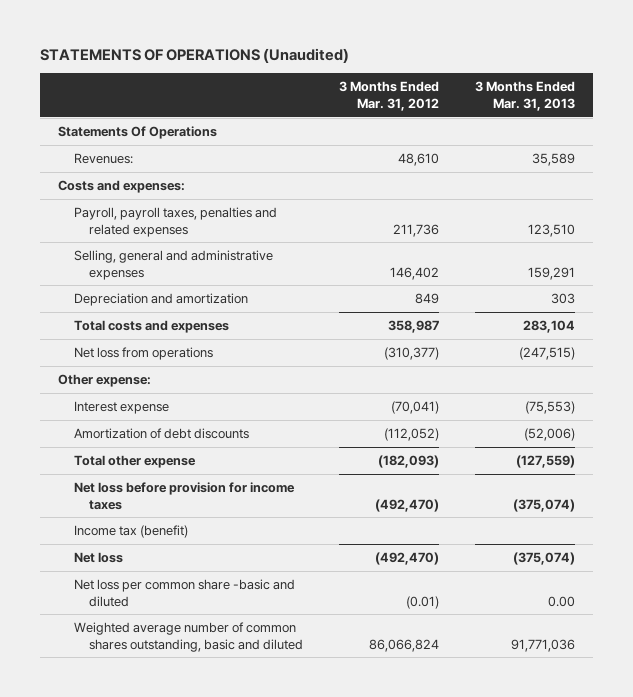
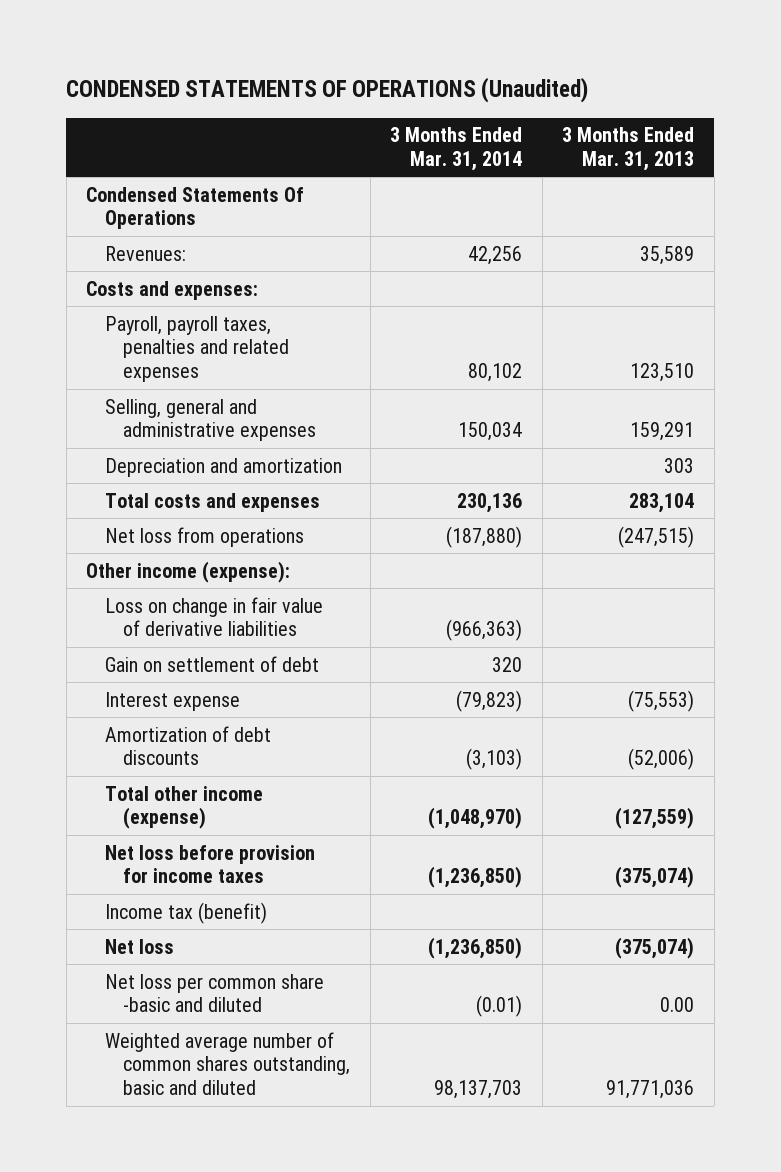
[40,48,350,64] STATEMENTS OF OPERATIONS (Unaudited) -> [66,77,589,104] CONDENSED STATEMENTS OF OPERATIONS (Unaudited)
[338,81,439,112] 3 Months Ended Mar. 31, 2012 -> none
none -> [390,127,523,172] 3 Months Ended Mar. 31, 2014
[58,125,218,139] Statements Of Operations -> [86,186,305,230] Condensed Statements Of Operations
[58,373,152,387] Other expense: -> [86,560,291,583] Other income (expense):
none -> [104,596,323,637] Loss on change in fair value of derivative liabilities
none -> [104,655,319,672] Gain on settlement of debt
[73,454,196,468] Total other expense -> [104,785,263,830] Total other income (expense)

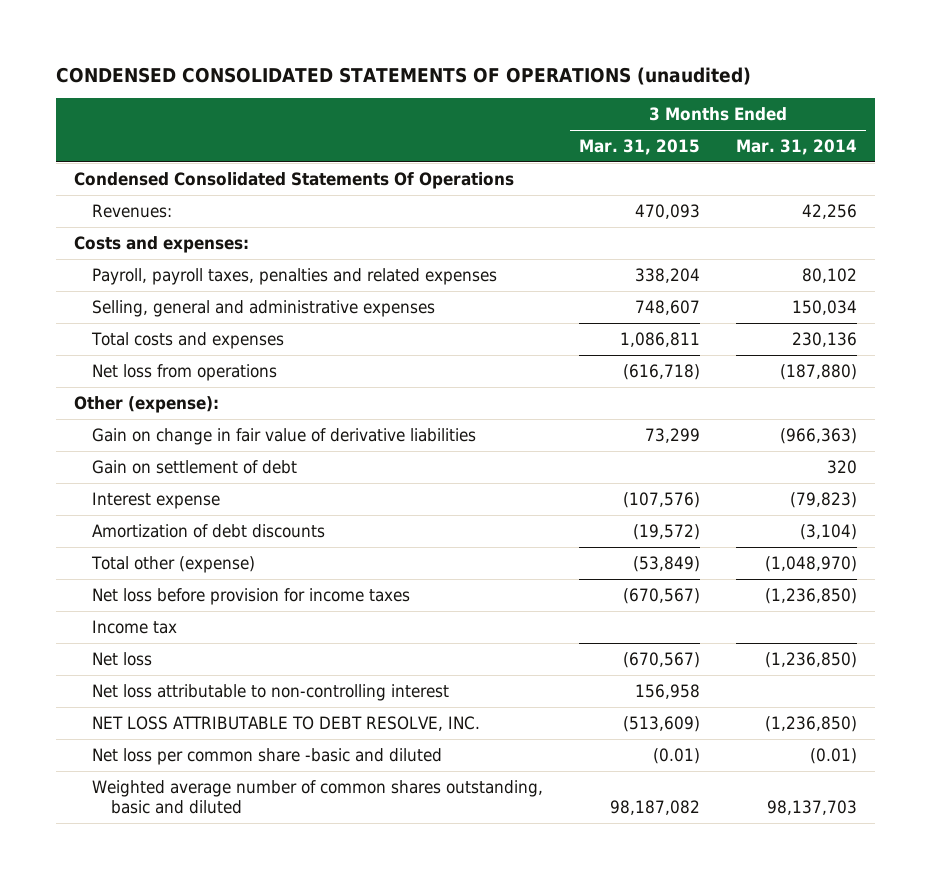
[66,77,589,104] CONDENSED STATEMENTS OF OPERATIONS (Unaudited) -> [56,66,752,85] CONDENSED CONSOLIDATED STATEMENTS OF OPERATIONS (unaudited)
[562,127,695,172] 3 Months Ended Mar. 31, 2013 -> none
none -> [579,138,701,155] Mar. 31, 2015
[86,186,305,230] Condensed Statements Of Operations -> [74,171,515,189] Condensed Consolidated Statements Of Operations
[104,457,342,477] Depreciation and amortization -> none
[86,560,291,583] Other income (expense): -> [74,395,220,413] Other (expense):
[104,596,323,637] Loss on change in fair value of derivative liabilities -> [92,427,477,445] Gain on change in fair value of derivative liabilities
[466,748,523,771] (3,103) -> [799,523,857,540] (3,104)
[104,785,263,830] Total other income (expense) -> [91,555,256,573] Total other (expense)
[104,901,267,924] Income tax (benefit) -> [92,619,178,634] Income tax
none -> [92,683,450,701] Net loss attributable to non-controlling interest
none -> [92,715,481,731] NET LOSS ATTRIBUTABLE TO DEBT RESOLVE, INC.

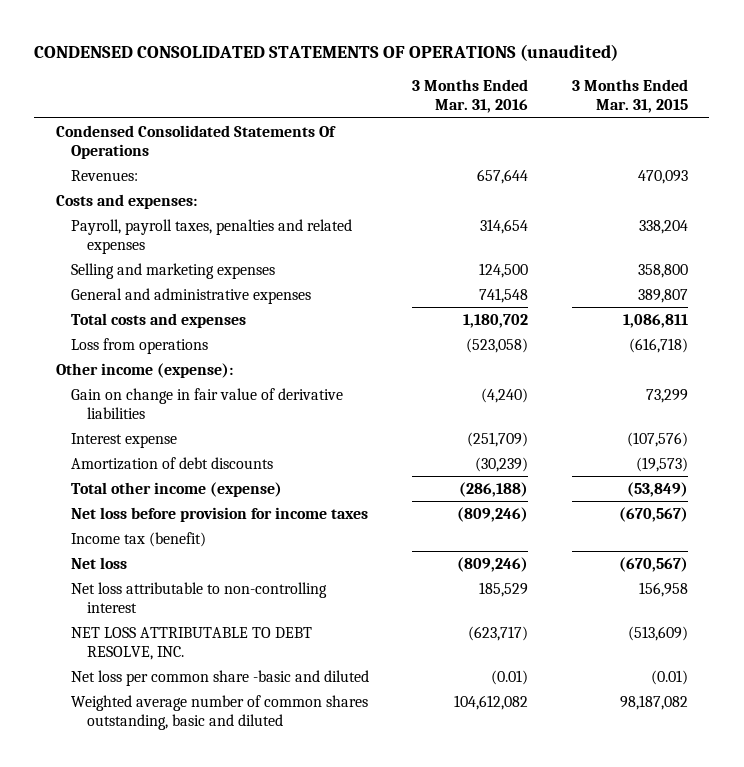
[735,138,857,155] Mar. 31, 2014 -> none
none -> [412,79,529,114] 3 Months Ended Mar. 31, 2016
none -> [71,262,276,279] Selling and marketing expenses
[92,299,436,317] Selling, general and administrative expenses -> [71,287,312,304] General and administrative expenses
[635,299,701,315] 748,607 -> [637,288,688,303] 389,807
[92,363,278,381] Net loss from operations -> [71,337,209,354] Loss from operations
[74,395,220,413] Other (expense): -> [55,362,233,378] Other income (expense):
[92,459,298,474] Gain on settlement of debt -> none
[633,523,701,540] (19,572) -> [635,456,688,472] (19,573)
[91,555,256,573] Total other (expense) -> [71,481,283,497] Total other income (expense)
[92,619,178,634] Income tax -> [71,531,207,547] Income tax (benefit)

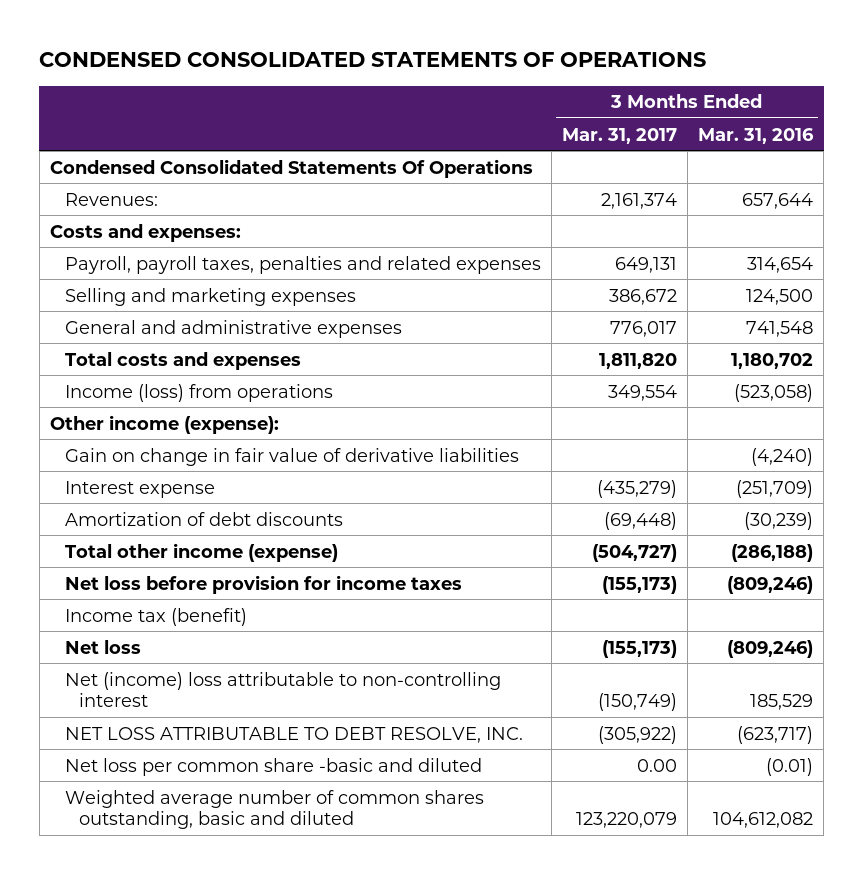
[34,44,619,62] CONDENSED CONSOLIDATED STATEMENTS OF OPERATIONS (unaudited) -> [39,52,707,68] CONDENSED CONSOLIDATED STATEMENTS OF OPERATIONS
[571,79,688,114] 3 Months Ended Mar. 31, 2015 -> none
none -> [561,127,677,144] Mar. 31, 2017
[71,337,209,354] Loss from operations -> [64,383,333,402] Income (loss) from operations
[71,581,328,613] Net loss attributable to non-controlling interest -> [64,671,501,707] Net (income) loss attributable to non-controlling interest

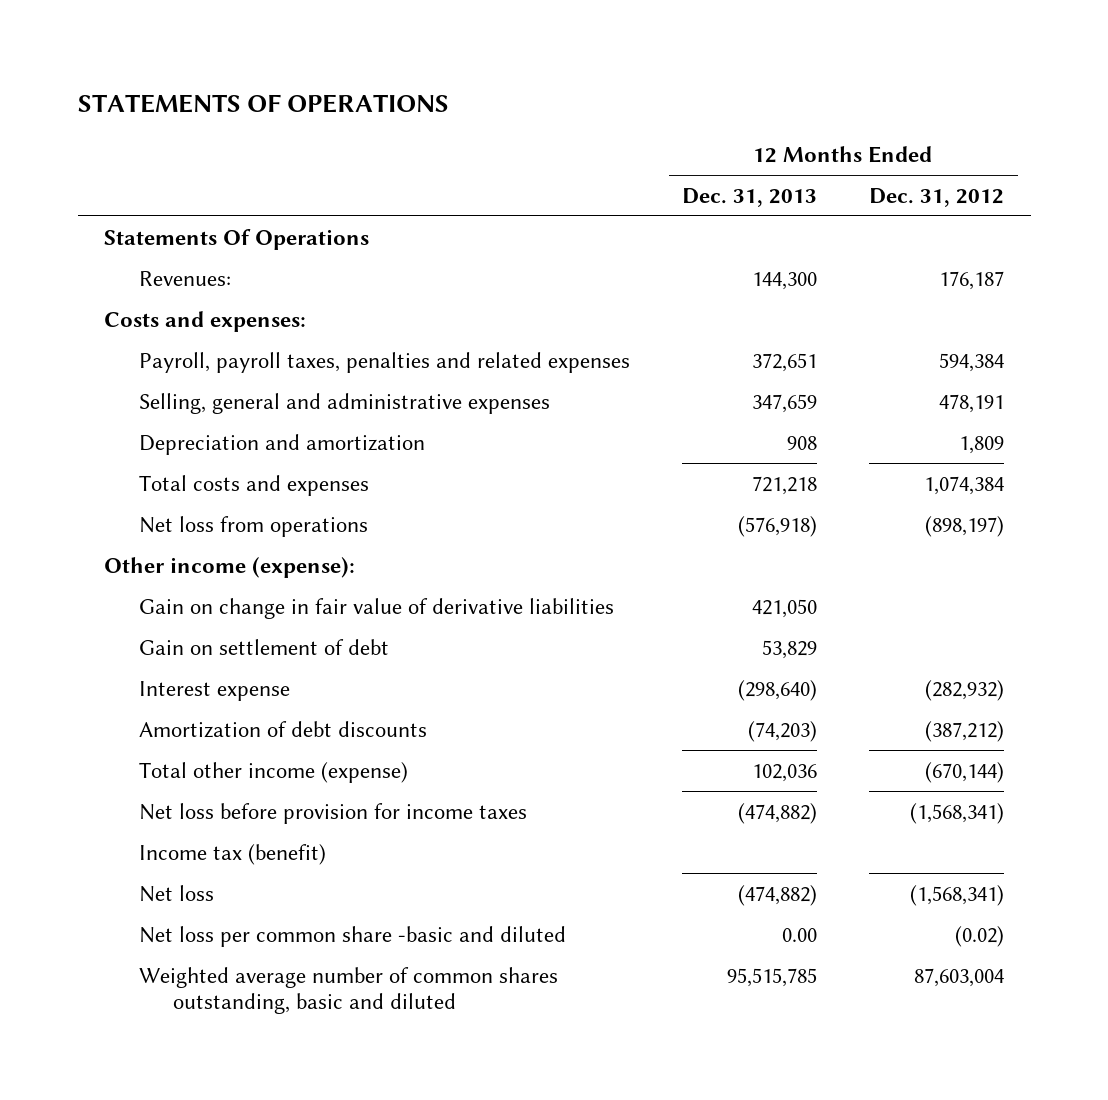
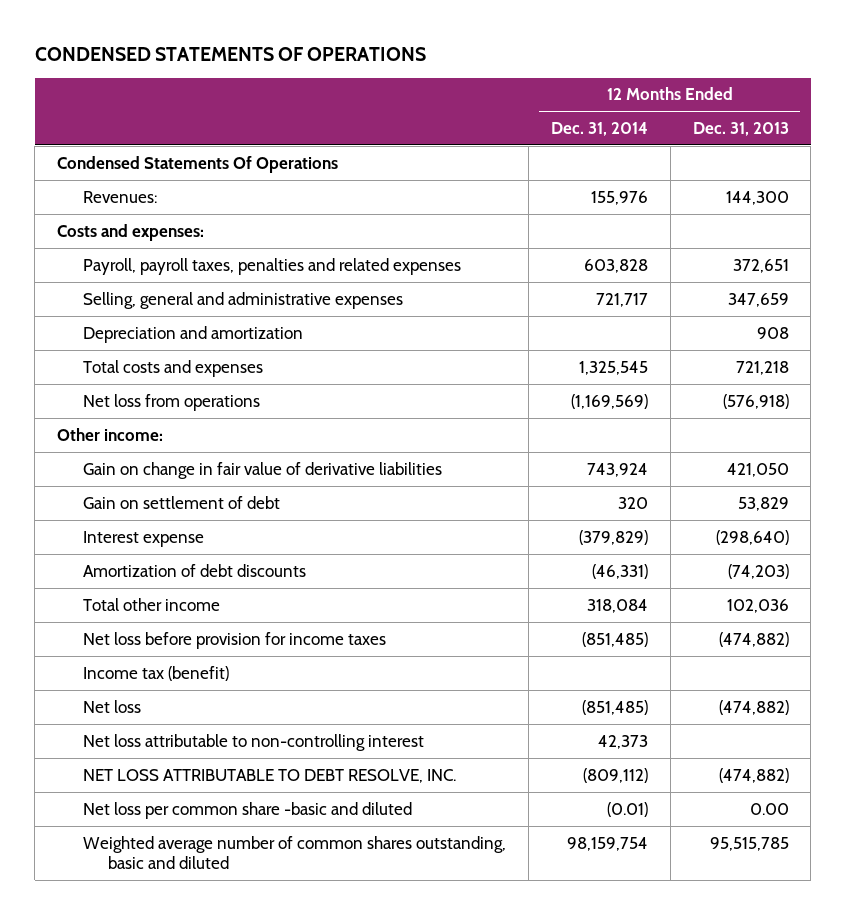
[77,94,449,114] STATEMENTS OF OPERATIONS -> [34,46,426,61] CONDENSED STATEMENTS OF OPERATIONS
[869,187,1005,207] Dec. 31, 2012 -> none
none -> [550,121,648,136] Dec. 31, 2014
[103,228,369,250] Statements Of Operations -> [57,155,339,173] Condensed Statements Of Operations
[103,556,355,578] Other income (expense): -> [57,427,164,441] Other income:
[138,761,408,783] Total other income (expense) -> [82,597,220,611] Total other income
none -> [82,733,424,751] Net loss attributable to non-controlling interest
none -> [82,768,456,783] NET LOSS ATTRIBUTABLE TO DEBT RESOLVE, INC.

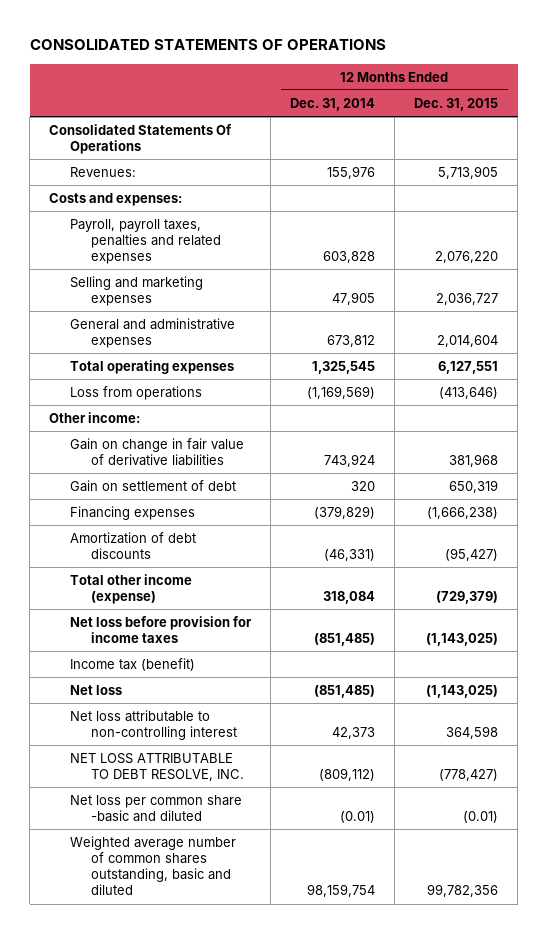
[34,46,426,61] CONDENSED STATEMENTS OF OPERATIONS -> [29,39,386,51] CONSOLIDATED STATEMENTS OF OPERATIONS
[692,121,789,136] Dec. 31, 2013 -> none
none -> [414,97,499,111] Dec. 31, 2015
[57,155,339,173] Condensed Statements Of Operations -> [49,123,233,155] Consolidated Statements Of Operations
[82,325,303,343] Depreciation and amortization -> none
none -> [70,275,204,307] Selling and marketing expenses
[82,291,403,309] Selling, general and administrative expenses -> [70,317,236,349] General and administrative expenses
[595,292,648,307] 721,717 -> [327,335,376,348] 673,812
[82,359,263,377] Total costs and expenses -> [70,359,235,374] Total operating expenses
[82,393,260,411] Net loss from operations -> [70,385,203,400] Loss from operations
[82,530,204,547] Interest expense -> [70,505,196,520] Financing expenses
[82,597,220,611] Total other income -> [70,573,193,605] Total other income (expense)

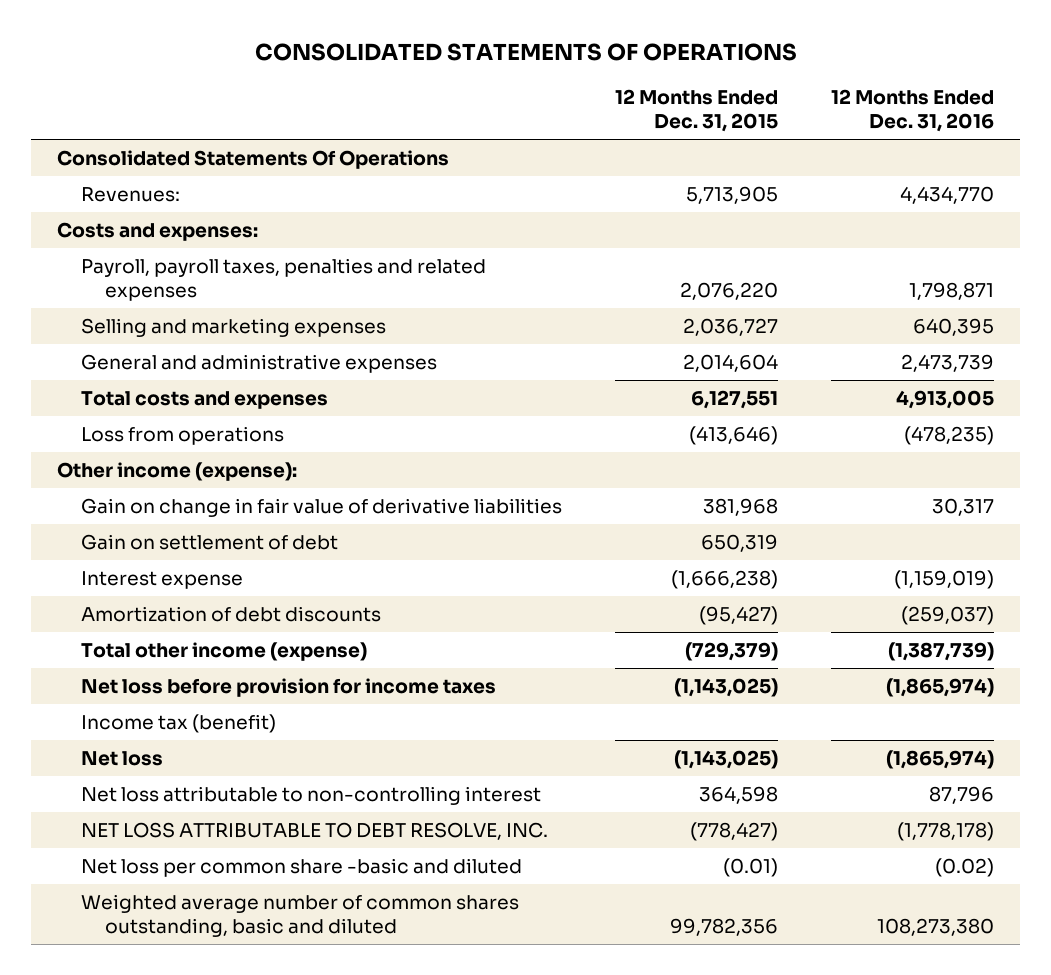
[290,97,376,111] Dec. 31, 2014 -> none
none -> [830,89,994,133] 12 Months Ended Dec. 31, 2016
[70,359,235,374] Total operating expenses -> [81,390,329,409] Total costs and expenses
[49,411,141,423] Other income: -> [57,461,298,481] Other income (expense):
[70,505,196,520] Financing expenses -> [81,570,244,589] Interest expense

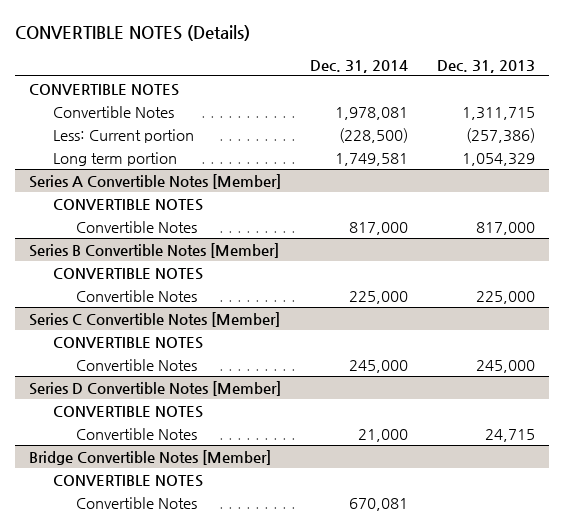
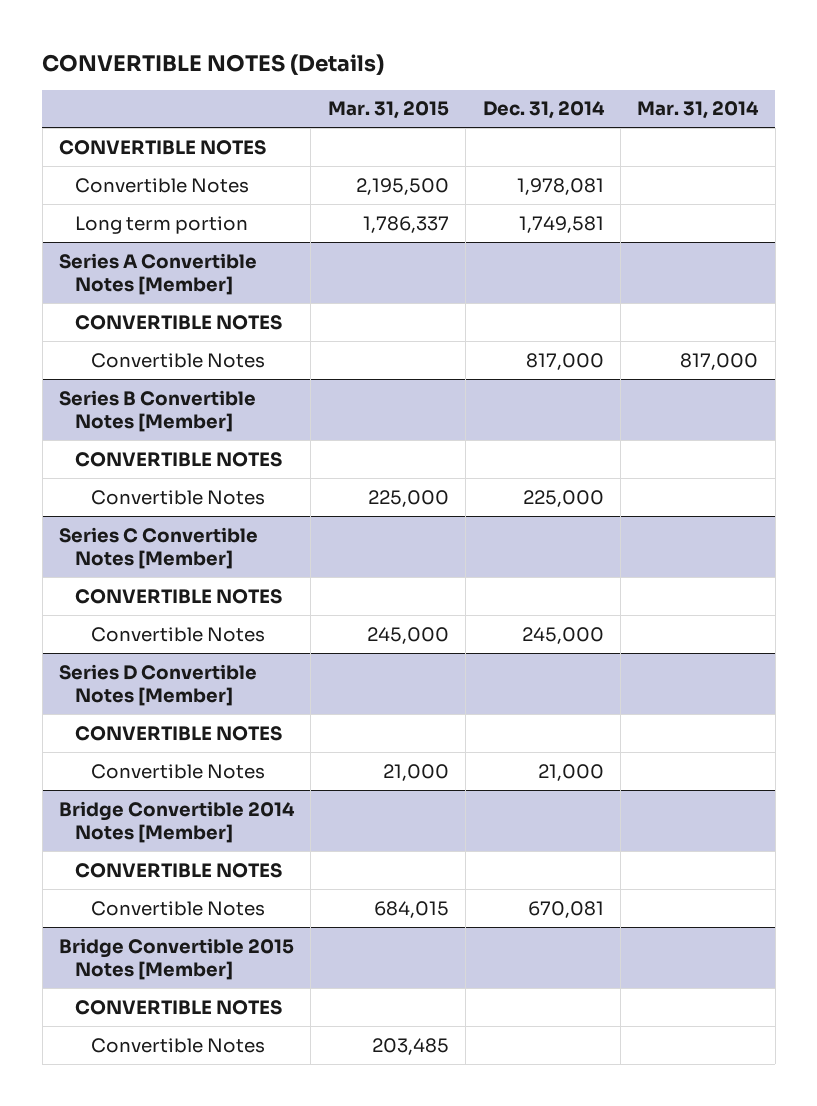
[437,59,536,73] Dec. 31, 2013 -> none
none -> [327,101,449,120] Mar. 31, 2015
none -> [637,101,760,120] Mar. 31, 2014
[52,128,194,143] Less: Current portion -> none
[29,449,272,465] Bridge Convertible Notes [Member] -> [59,800,296,843] Bridge Convertible 2014 Notes [Member]
none -> [59,937,295,980] Bridge Convertible 2015 Notes [Member]
none -> [75,999,283,1015] CONVERTIBLE NOTES
none -> [91,1037,266,1053] Convertible Notes

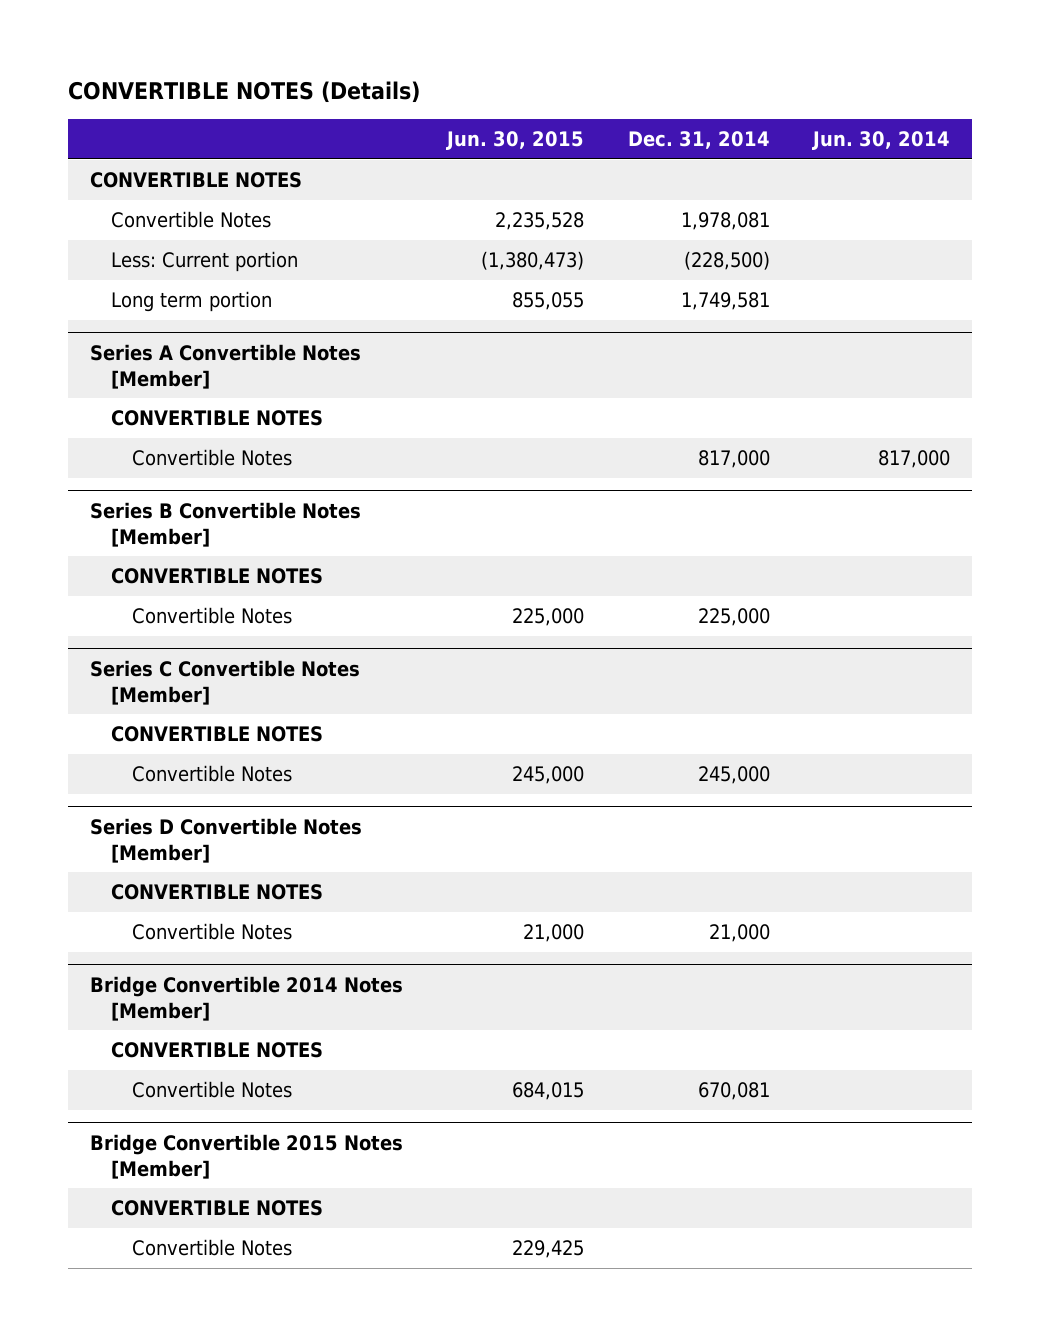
[327,101,449,120] Mar. 31, 2015 -> none
[637,101,760,120] Mar. 31, 2014 -> none
none -> [445,131,584,151] Jun. 30, 2015
none -> [812,131,951,151] Jun. 30, 2014
none -> [111,251,299,273] Less: Current portion

